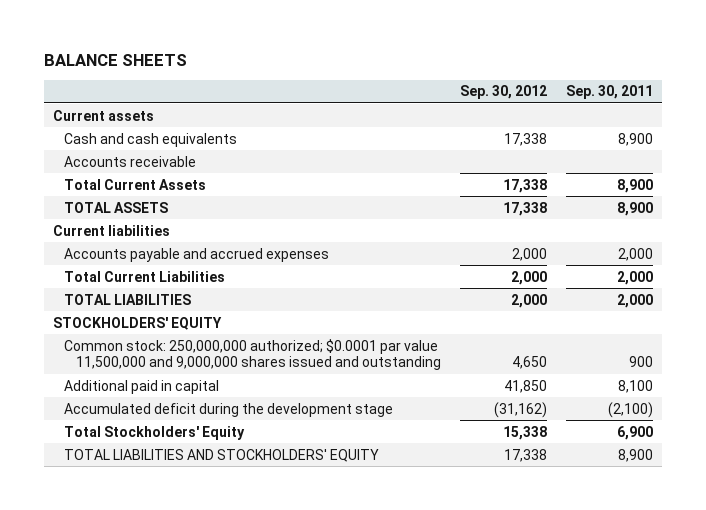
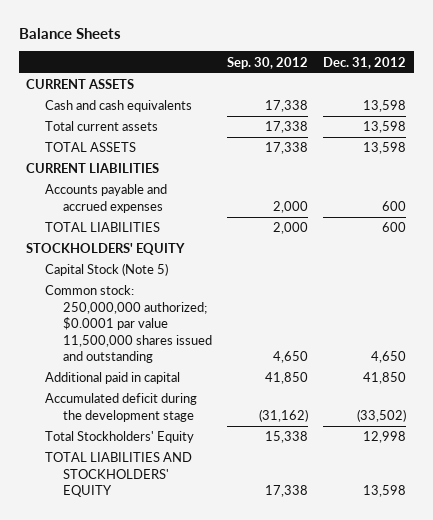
[43,53,187,66] BALANCE SHEETS -> [18,27,121,39] Balance Sheets
[565,85,653,100] Sep. 30, 2011 -> none
none -> [323,56,407,69] Dec. 31, 2012
[53,109,155,121] Current assets -> [26,79,135,90] CURRENT ASSETS
[64,155,197,167] Accounts receivable -> none
[64,178,207,190] Total Current Assets -> [44,121,158,132] Total current assets
[53,224,171,236] Current liabilities -> [26,163,160,174] CURRENT LIABILITIES
[64,270,226,282] Total Current Liabilities -> none
none -> [44,263,168,277] Capital Stock (Note 5)
[64,338,441,371] Common stock: 250,000,000 authorized; $0.0001 par value 11,500,000 and 9,000,000 shares issued and outstanding -> [44,285,212,364] Common stock: 250,000,000 authorized; $0.0001 par value 11,500,000 shares issued and outstanding

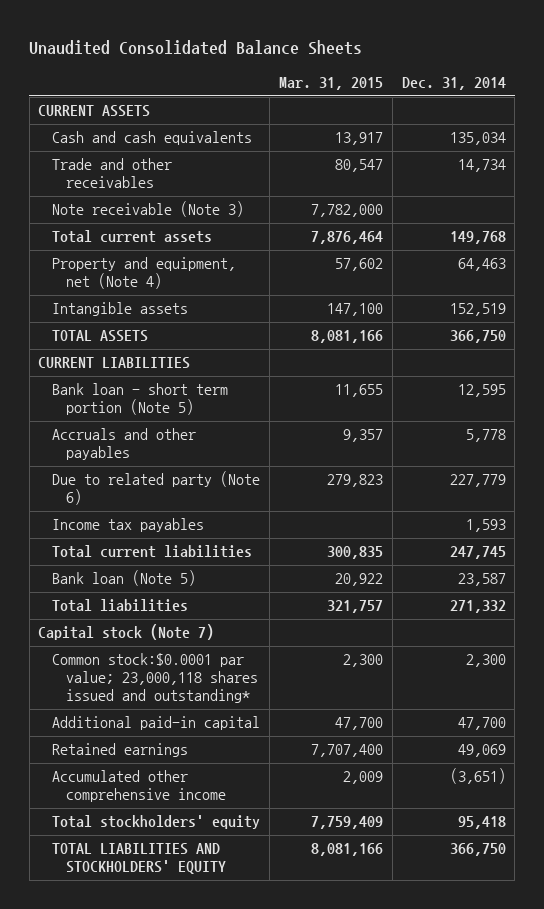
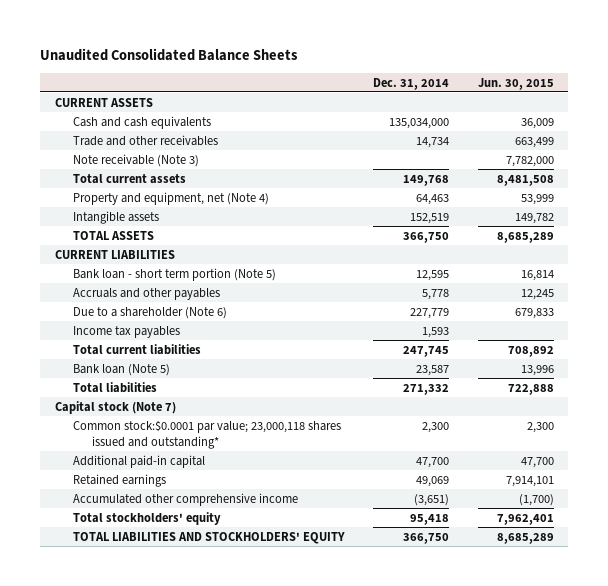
[278,77,383,91] Mar. 31, 2015 -> none
none -> [477,77,554,90] Jun. 30, 2015
[449,132,506,146] 135,034 -> [389,117,450,129] 135,034,000
[52,471,261,506] Due to related party (Note 6) -> [73,306,228,319] Due to a shareholder (Note 6)

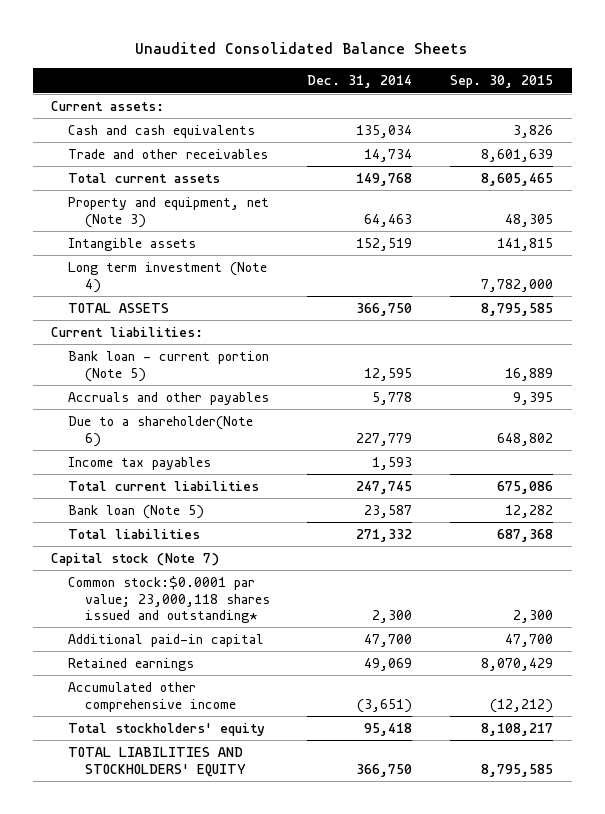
[477,77,554,90] Jun. 30, 2015 -> none
none -> [450,75,554,89] Sep. 30, 2015
[54,97,153,107] CURRENT ASSETS -> [51,101,165,112] Current assets:
[389,117,450,129] 135,034,000 -> [356,125,413,139] 135,034
[73,153,200,167] Note receivable (Note 3) -> none
[73,191,270,205] Property and equipment, net (Note 4) -> [68,197,270,228] Property and equipment, net (Note 3)
none -> [68,262,268,293] Long term investment (Note 4)
[54,249,175,259] CURRENT LIABILITIES -> [51,327,204,338] Current liabilities:
[73,267,277,281] Bank loan - short term portion (Note 5) -> [68,351,270,382] Bank loan - current portion (Note 5)
[73,306,228,319] Due to a shareholder (Note 6) -> [68,416,254,447] Due to a shareholder(Note 6)

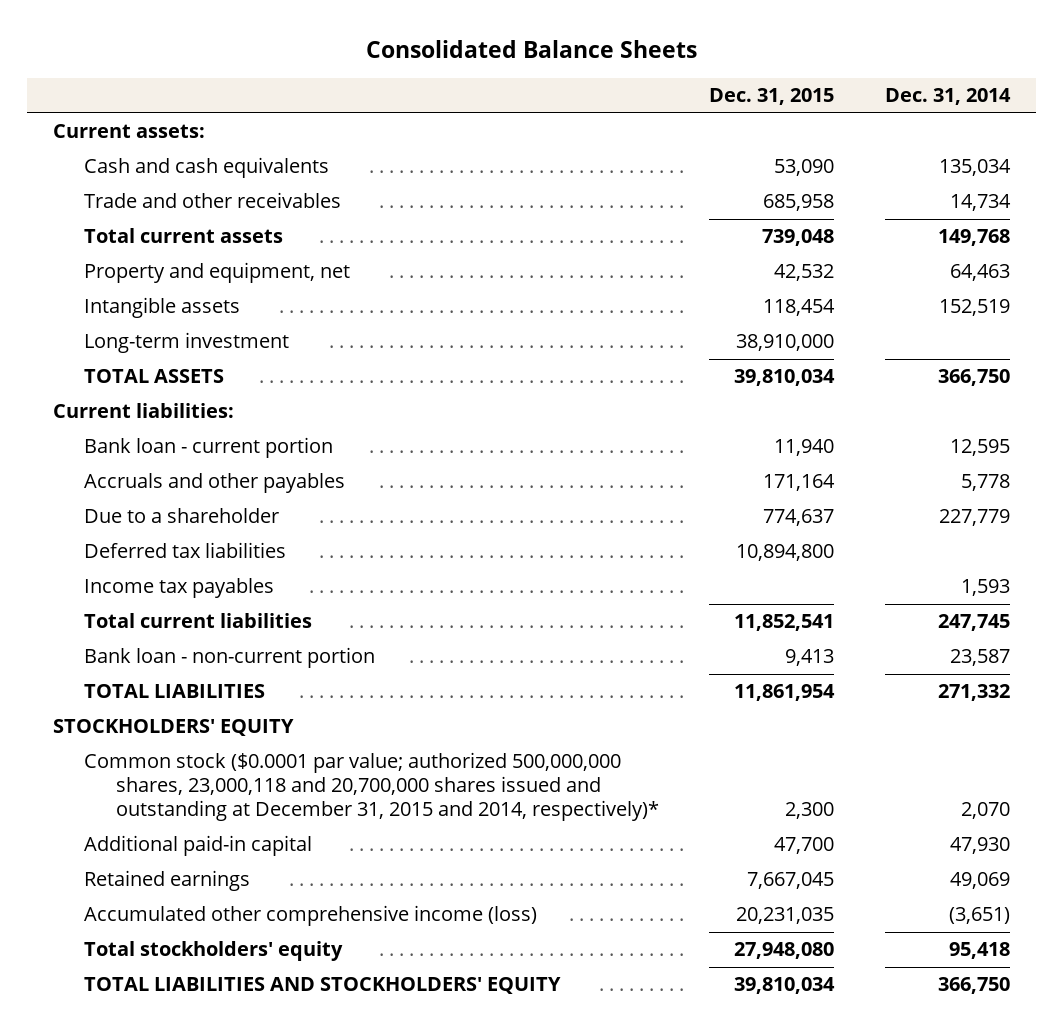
[135,42,469,55] Unaudited Consolidated Balance Sheets -> [365,40,697,59] Consolidated Balance Sheets
[450,75,554,89] Sep. 30, 2015 -> none
none -> [709,88,835,106] Dec. 31, 2015
[68,197,270,228] Property and equipment, net (Note 3) -> [84,262,351,284] Property and equipment, net
[68,262,268,293] Long term investment (Note 4) -> [84,332,290,354] Long-term investment
[68,351,270,382] Bank loan - current portion (Note 5) -> [84,437,334,459] Bank loan - current portion
[68,416,254,447] Due to a shareholder(Note 6) -> [84,508,280,524] Due to a shareholder
none -> [84,542,287,559] Deferred tax liabilities
[51,553,220,567] Capital stock (Note 7) -> none
[68,505,205,520] Bank loan (Note 5) -> [84,647,376,669] Bank loan - non-current portion
[68,529,201,540] Total liabilities -> [84,684,266,699] TOTAL LIABILITIES
none -> [52,719,294,737] STOCKHOLDERS' EQUITY
[68,576,270,624] Common stock:$0.0001 par value; 23,000,118 shares issued and outstanding* -> [84,752,659,822] Common stock ($0.0001 par value; authorized 500,000,000 shares, 23,000,118 and 20,700,000 shares issued and outstanding at December 31, 2015 and 2014, respectively)*
[372,610,413,624] 2,300 -> [961,802,1011,820] 2,070
[364,634,413,648] 47,700 -> [950,837,1011,855] 47,930
[68,682,236,712] Accumulated other comprehensive income -> [84,905,538,927] Accumulated other comprehensive income (loss)

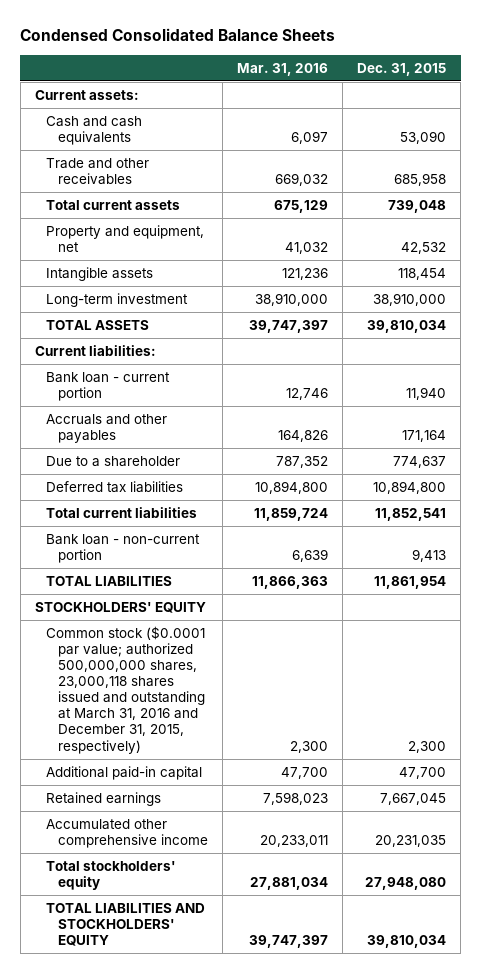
[365,40,697,59] Consolidated Balance Sheets -> [20,28,336,42] Condensed Consolidated Balance Sheets
[885,88,1012,106] Dec. 31, 2014 -> none
none -> [237,62,329,76] Mar. 31, 2016
[84,578,275,599] Income tax payables -> none
[84,752,659,822] Common stock ($0.0001 par value; authorized 500,000,000 shares, 23,000,118 and 20,700,000 shares issued and outstanding at December 31, 2015 and 2014, respectively)* -> [46,625,206,754] Common stock ($0.0001 par value; authorized 500,000,000 shares, 23,000,118 shares issued and outstanding at March 31, 2016 and December 31, 2015, respectively)
[84,905,538,927] Accumulated other comprehensive income (loss) -> [46,818,209,849] Accumulated other comprehensive income

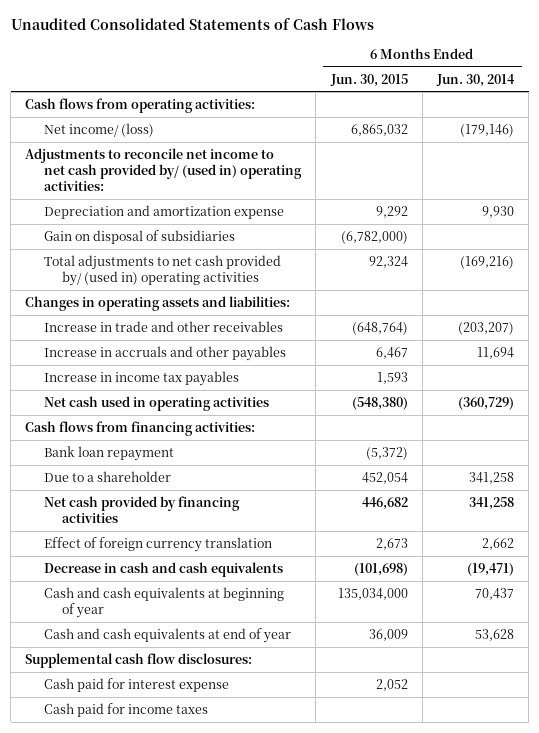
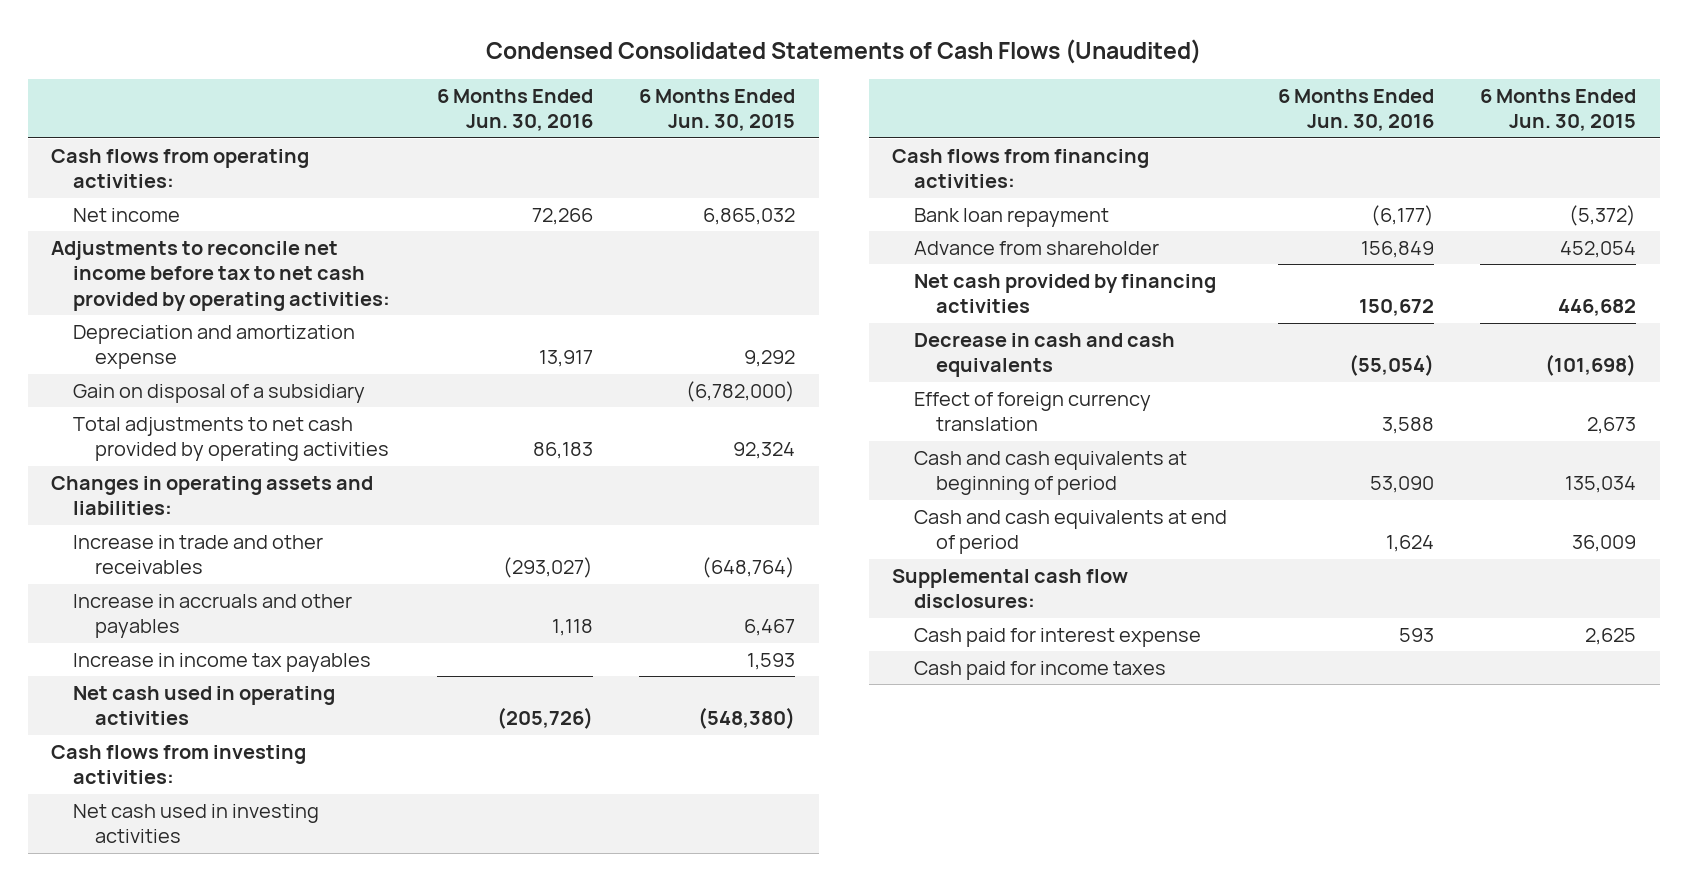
[10,17,374,30] Unaudited Consolidated Statements of Cash Flows -> [485,39,1201,65] Condensed Consolidated Statements of Cash Flows (Unaudited)
[436,73,516,87] Jun. 30, 2014 -> none
none -> [436,88,593,132] 6 Months Ended Jun. 30, 2016
[43,122,154,137] Net income/ (loss) -> [72,207,180,222] Net income
[25,147,302,191] Adjustments to reconcile net income to net cash provided by/ (used in) operating activities: -> [51,240,390,312] Adjustments to reconcile net income before tax to net cash provided by operating activities:
[43,229,235,244] Gain on disposal of subsidiaries -> [72,383,365,403] Gain on disposal of a subsidiary
[43,254,281,286] Total adjustments to net cash provided by/ (used in) operating activities -> [72,416,389,462] Total adjustments to net cash provided by operating activities
none -> [51,744,307,785] Cash flows from investing activities:
none -> [72,803,319,844] Net cash used in investing activities
[43,470,171,482] Due to a shareholder -> [913,240,1159,255] Advance from shareholder
[43,536,272,552] Effect of foreign currency translation -> [913,391,1151,432] Effect of foreign currency translation
[43,586,284,618] Cash and cash equivalents at beginning of year -> [913,450,1187,496] Cash and cash equivalents at beginning of period
[337,587,408,600] 135,034,000 -> [1565,476,1637,494] 135,034
[43,627,291,643] Cash and cash equivalents at end of year -> [913,509,1227,555] Cash and cash equivalents at end of period
[375,678,408,691] 2,052 -> [1585,627,1637,645] 2,625

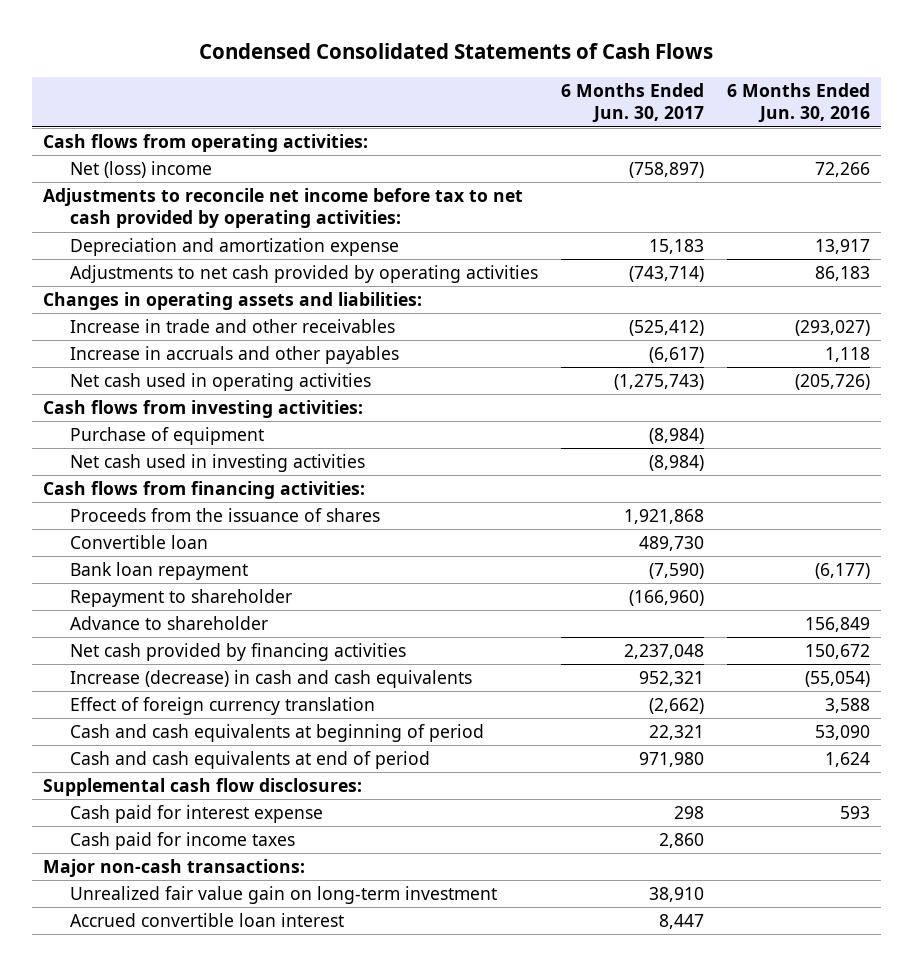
[485,39,1201,65] Condensed Consolidated Statements of Cash Flows (Unaudited) -> [199,43,714,60] Condensed Consolidated Statements of Cash Flows
[639,88,796,132] 6 Months Ended Jun. 30, 2015 -> none
none -> [560,82,704,124] 6 Months Ended Jun. 30, 2017
[72,207,180,222] Net income -> [69,160,212,178] Net (loss) income
[72,383,365,403] Gain on disposal of a subsidiary -> none
[72,416,389,462] Total adjustments to net cash provided by operating activities -> [69,264,538,283] Adjustments to net cash provided by operating activities
[72,652,371,672] Increase in income tax payables -> none
none -> [69,426,264,445] Purchase of equipment
none -> [69,507,380,522] Proceeds from the issuance of shares
none -> [69,534,208,549] Convertible loan
none -> [69,588,292,607] Repayment to shareholder
[913,240,1159,255] Advance from shareholder -> [69,615,268,630] Advance to shareholder
[913,332,1175,378] Decrease in cash and cash equivalents -> [69,669,472,688] Increase (decrease) in cash and cash equivalents
none -> [43,858,306,877] Major non-cash transactions:
none -> [69,885,497,904] Unrealized fair value gain on long-term investment
none -> [69,912,344,927] Accrued convertible loan interest

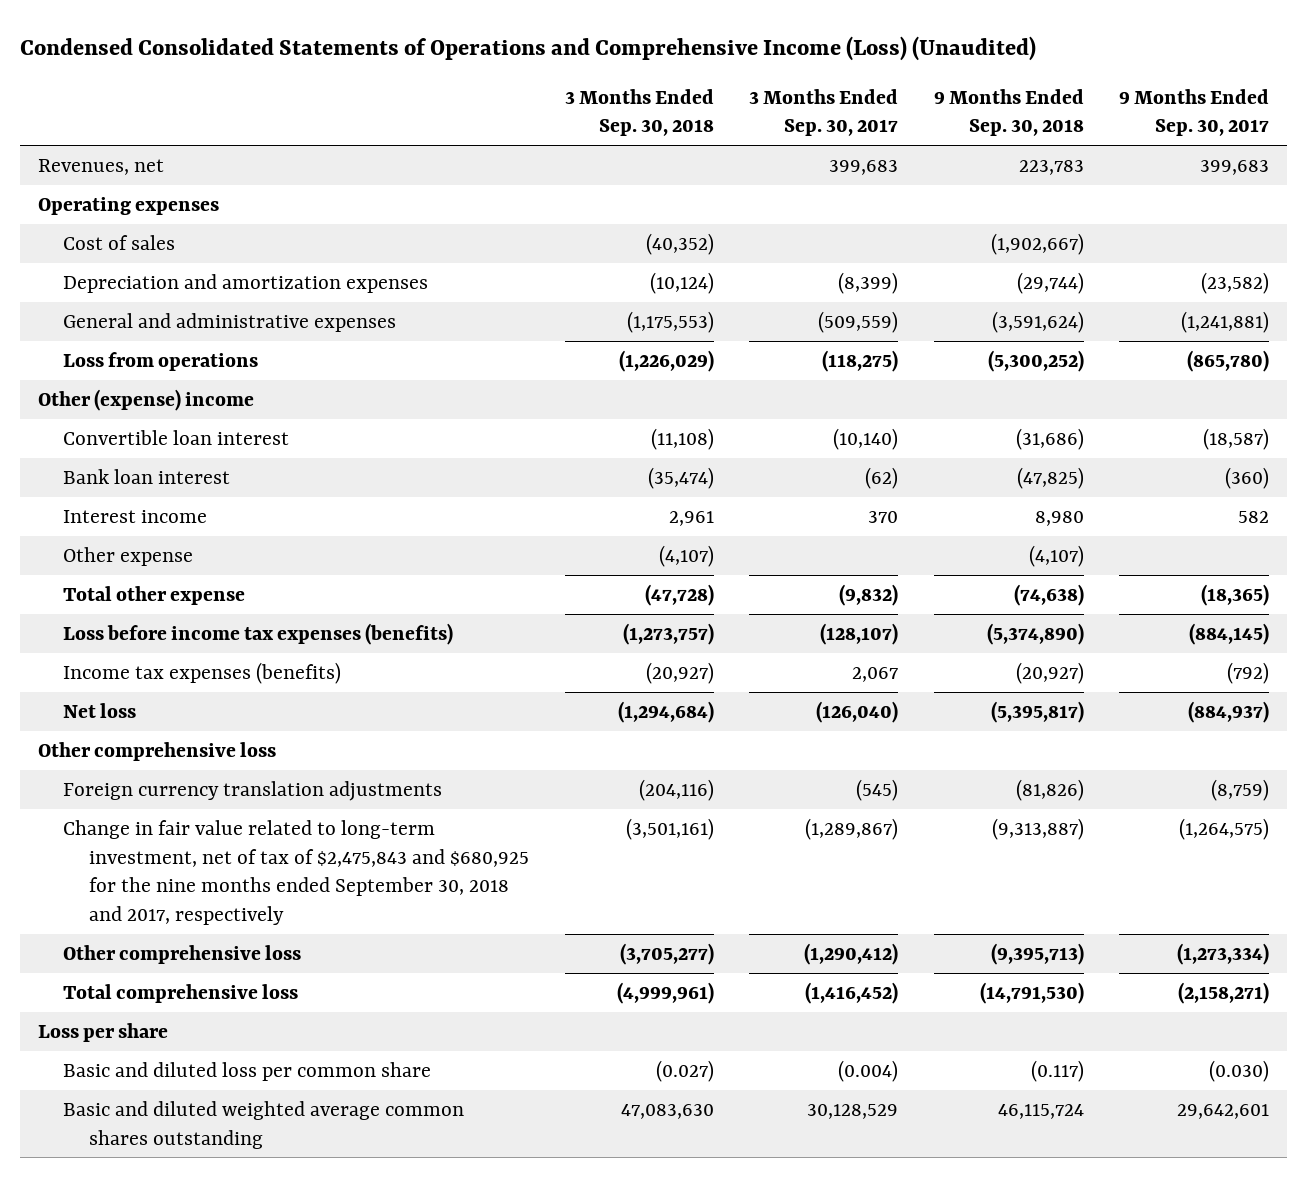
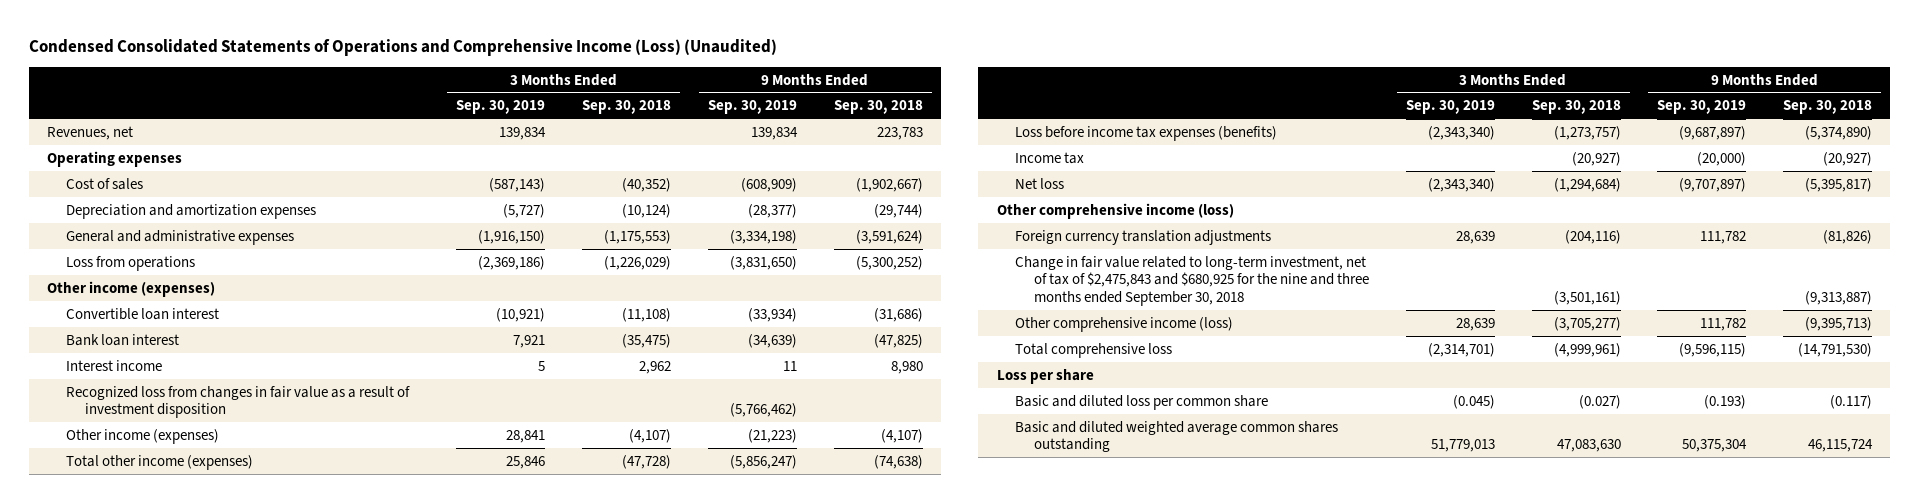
[749,88,899,137] 3 Months Ended Sep. 30, 2017 -> none
[1119,88,1270,137] 9 Months Ended Sep. 30, 2017 -> none
none -> [456,100,546,115] Sep. 30, 2019
none -> [707,100,797,115] Sep. 30, 2019
[37,388,254,411] Other (expense) income -> [47,280,216,297] Other income (expenses)
[647,466,714,489] (35,474) -> [622,333,672,348] (35,475)
[668,510,714,526] 2,961 -> [639,360,672,374] 2,962
none -> [65,385,410,419] Recognized loss from changes in fair value as a result of investment disposition
[63,546,194,566] Other expense -> [65,428,219,444] Other income (expenses)
[63,585,246,605] Total other expense -> [65,454,253,470] Total other income (expenses)
[63,661,342,684] Income tax expenses (benefits) -> [1015,151,1085,164] Income tax
[37,741,276,761] Other comprehensive loss -> [996,202,1234,219] Other comprehensive income (loss)
[63,819,529,926] Change in fair value related to long-term investment, net of tax of $2,475,843 and $680,925 for the nine months ended September 30, 2018 and 2017, respectively -> [1015,255,1370,306] Change in fair value related to long-term investment, net of tax of $2,475,843 and $680,925 for the nine and three months ended September 30, 2018
[63,944,302,964] Other comprehensive loss -> [1015,316,1234,332] Other comprehensive income (loss)

